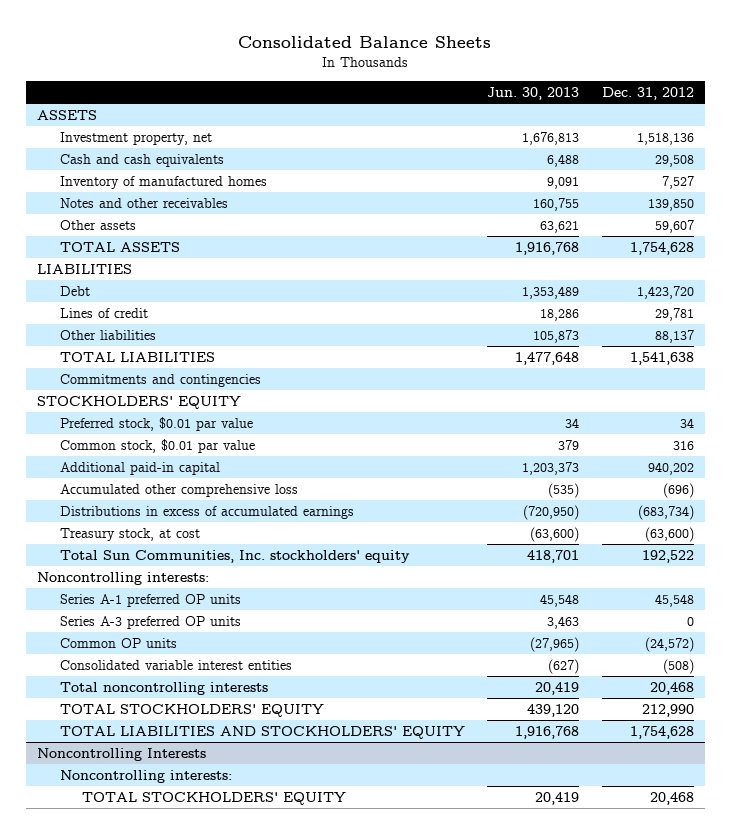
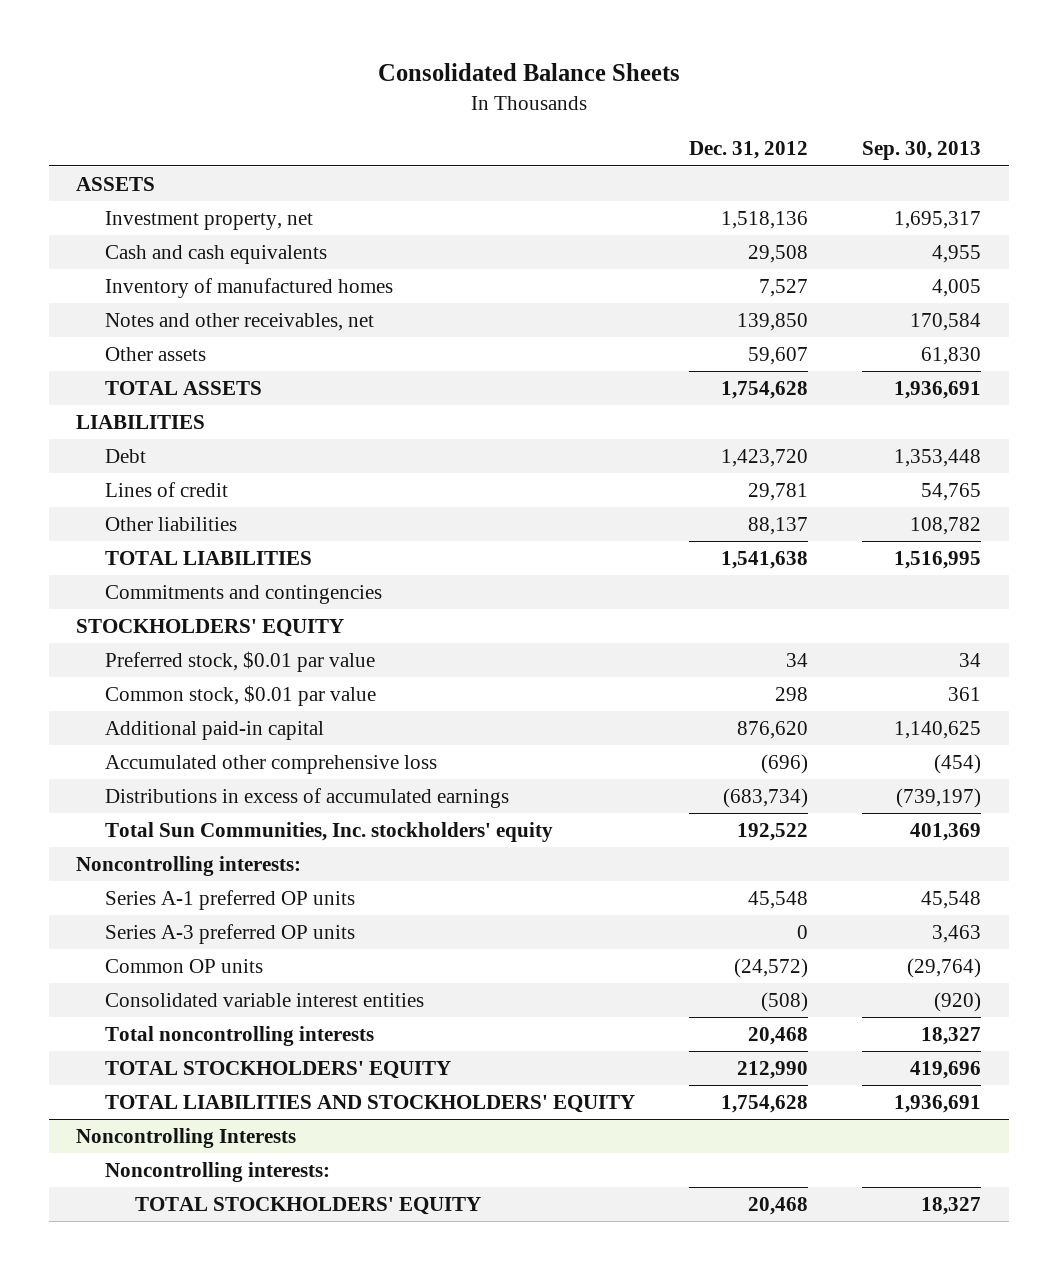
[487,87,580,101] Jun. 30, 2013 -> none
none -> [862,141,982,161] Sep. 30, 2013
[59,197,228,208] Notes and other receivables -> [105,313,375,332] Notes and other receivables, net
[672,440,694,450] 316 -> [775,687,809,702] 298
[647,461,694,475] 940,202 -> [737,721,809,740] 876,620
[59,527,200,541] Treasury stock, at cost -> none

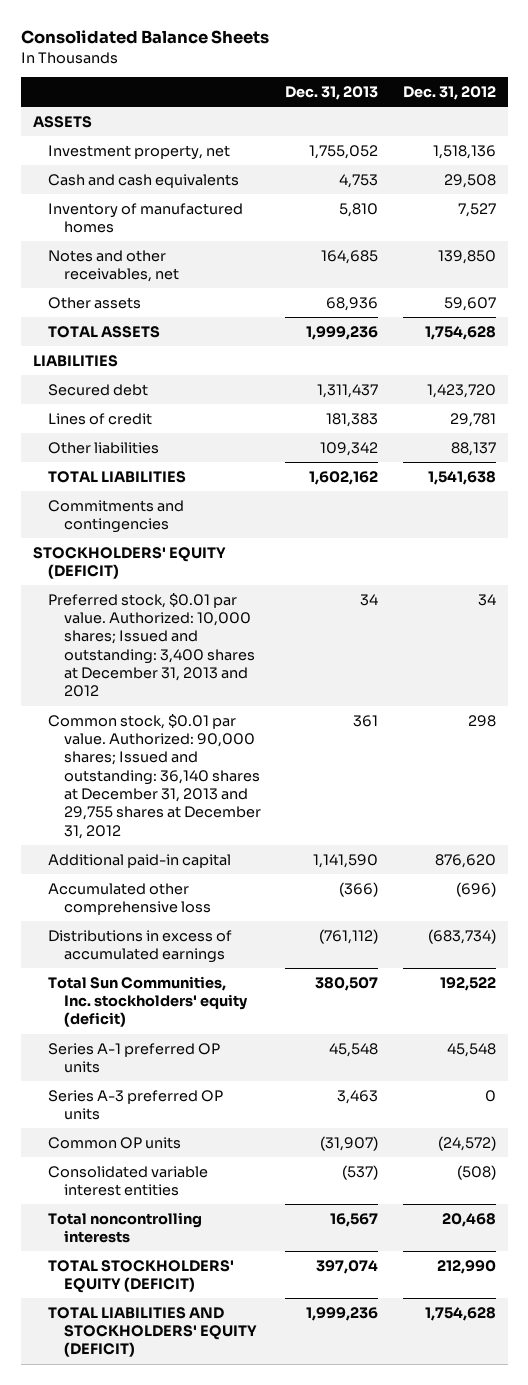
[862,141,982,161] Sep. 30, 2013 -> none
none -> [285,85,379,100] Dec. 31, 2013
[105,449,147,464] Debt -> [48,383,149,396] Secured debt
[75,619,344,638] STOCKHOLDERS' EQUITY -> [32,546,226,580] STOCKHOLDERS' EQUITY (DEFICIT)
[105,651,376,673] Preferred stock, $0.01 par value -> [48,592,256,698] Preferred stock, $0.01 par value. Authorized: 10,000 shares; Issued and outstanding: 3,400 shares at December 31, 2013 and 2012
[105,685,377,707] Common stock, $0.01 par value -> [48,713,262,839] Common stock, $0.01 par value. Authorized: 90,000 shares; Issued and outstanding: 36,140 shares at December 31, 2013 and 29,755 shares at December 31, 2012
[75,856,301,877] Noncontrolling interests: -> none
[105,822,554,843] Total Sun Communities, Inc. stockholders' equity -> [48,975,249,1028] Total Sun Communities, Inc. stockholders' equity (deficit)
[75,1128,296,1149] Noncontrolling Interests -> none
[105,1162,331,1183] Noncontrolling interests: -> none
[134,1197,481,1216] TOTAL STOCKHOLDERS' EQUITY -> none
[105,1061,452,1080] TOTAL STOCKHOLDERS' EQUITY -> [48,1259,235,1294] TOTAL STOCKHOLDERS' EQUITY (DEFICIT)
[105,1095,636,1114] TOTAL LIABILITIES AND STOCKHOLDERS' EQUITY -> [48,1306,258,1358] TOTAL LIABILITIES AND STOCKHOLDERS' EQUITY (DEFICIT)

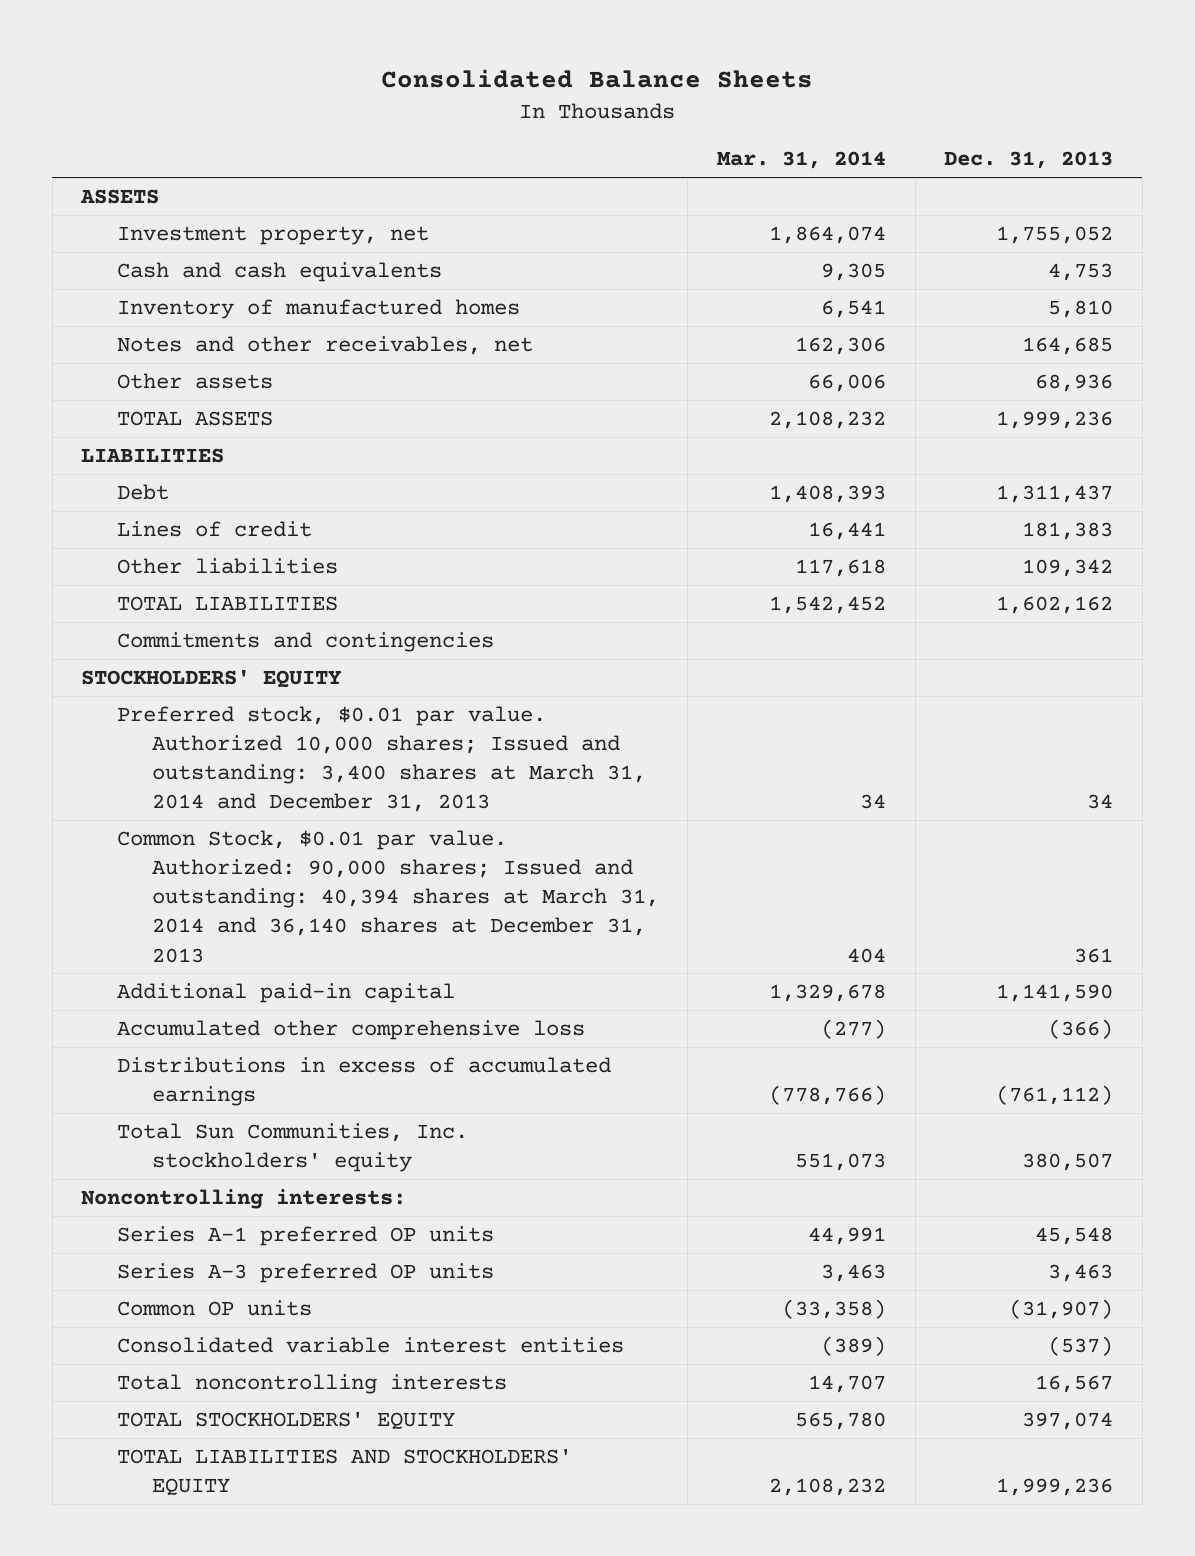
[402,85,496,100] Dec. 31, 2012 -> none
none -> [717,151,887,170] Mar. 31, 2014
[48,383,149,396] Secured debt -> [116,483,169,500] Debt
[32,546,226,580] STOCKHOLDERS' EQUITY (DEFICIT) -> [81,669,343,688] STOCKHOLDERS' EQUITY
[48,592,256,698] Preferred stock, $0.01 par value. Authorized: 10,000 shares; Issued and outstanding: 3,400 shares at December 31, 2013 and 2012 -> [116,705,646,813] Preferred stock, $0.01 par value. Authorized 10,000 shares; Issued and outstanding: 3,400 shares at March 31, 2014 and December 31, 2013
[48,713,262,839] Common stock, $0.01 par value. Authorized: 90,000 shares; Issued and outstanding: 36,140 shares at December 31, 2013 and 29,755 shares at December 31, 2012 -> [116,829,659,963] Common Stock, $0.01 par value. Authorized: 90,000 shares; Issued and outstanding: 40,394 shares at March 31, 2014 and 36,140 shares at December 31, 2013
[48,975,249,1028] Total Sun Communities, Inc. stockholders' equity (deficit) -> [116,1122,468,1173] Total Sun Communities, Inc. stockholders' equity
none -> [81,1188,407,1209] Noncontrolling interests:
[48,1259,235,1294] TOTAL STOCKHOLDERS' EQUITY (DEFICIT) -> [116,1411,455,1430] TOTAL STOCKHOLDERS' EQUITY
[48,1306,258,1358] TOTAL LIABILITIES AND STOCKHOLDERS' EQUITY (DEFICIT) -> [116,1448,572,1497] TOTAL LIABILITIES AND STOCKHOLDERS' EQUITY

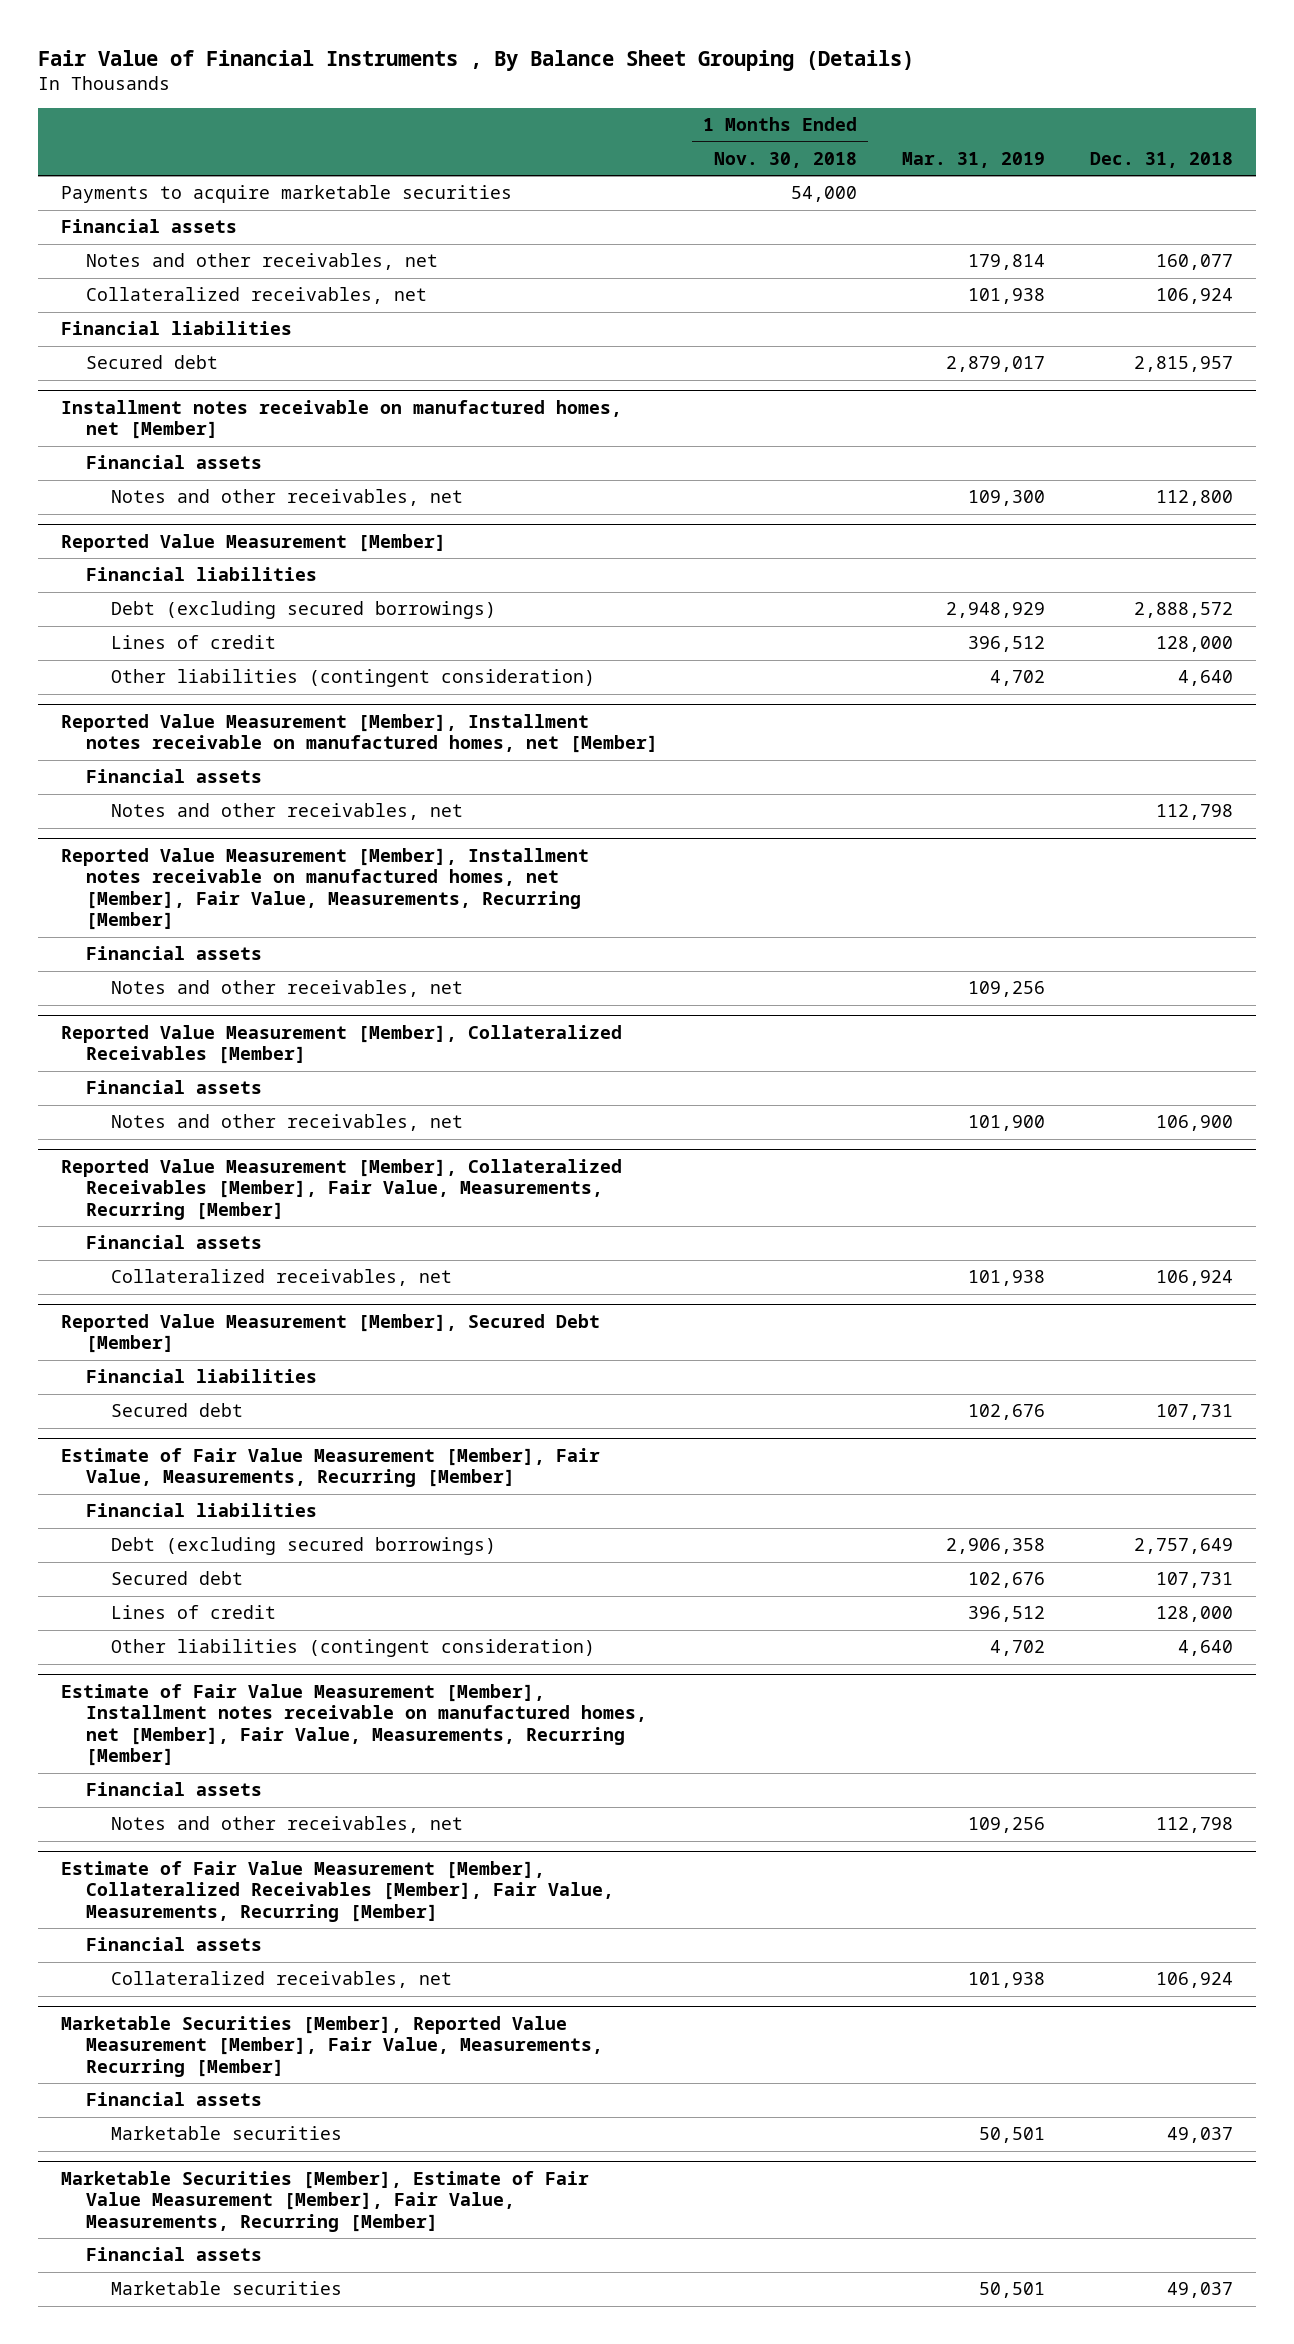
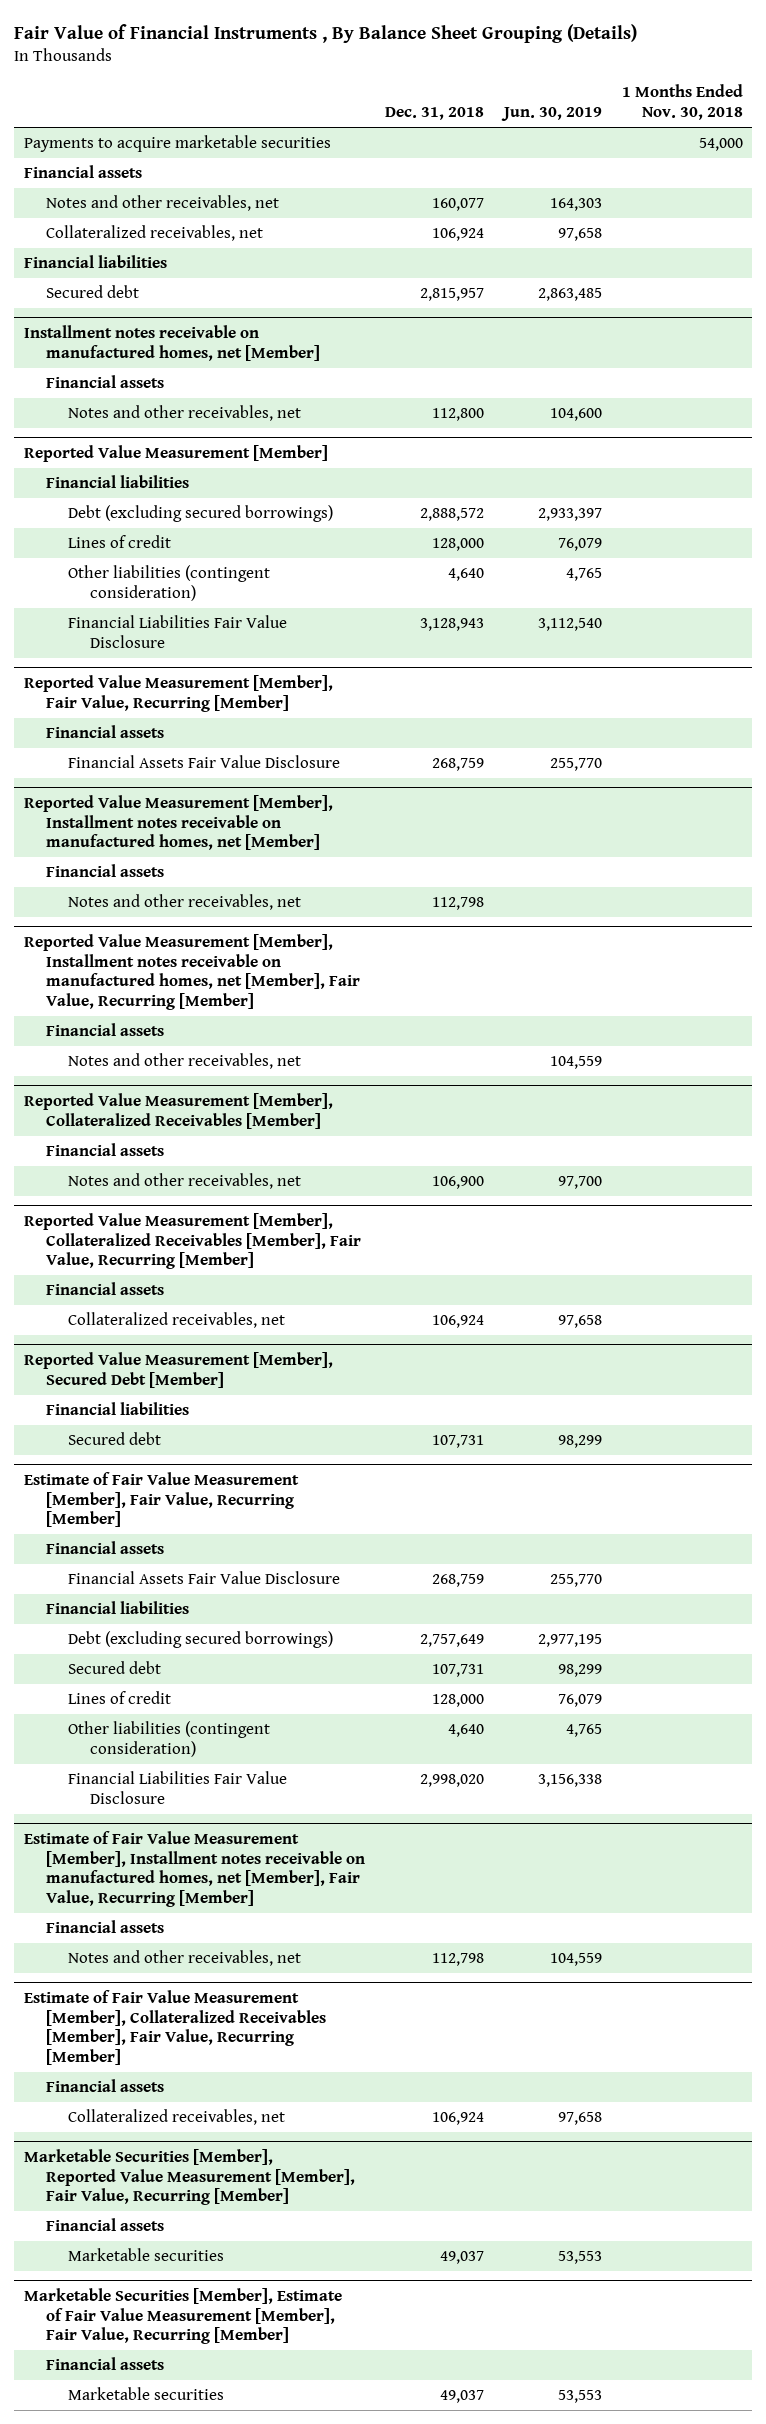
[902,151,1046,168] Mar. 31, 2019 -> none
none -> [500,107,602,122] Jun. 30, 2019
none -> [67,615,287,648] Financial Liabilities Fair Value Disclosure
none -> [23,675,333,712] Reported Value Measurement [Member], Fair Value, Recurring [Member]
none -> [45,725,164,739] Financial assets
none -> [67,755,340,769] Financial Assets Fair Value Disclosure
[60,847,589,931] Reported Value Measurement [Member], Installment notes receivable on manufactured homes, net [Member], Fair Value, Measurements, Recurring [Member] -> [23,934,360,1010] Reported Value Measurement [Member], Installment notes receivable on manufactured homes, net [Member], Fair Value, Recurring [Member]
[60,1158,622,1220] Reported Value Measurement [Member], Collateralized Receivables [Member], Fair Value, Measurements, Recurring [Member] -> [23,1213,361,1270] Reported Value Measurement [Member], Collateralized Receivables [Member], Fair Value, Recurring [Member]
[60,1447,600,1488] Estimate of Fair Value Measurement [Member], Fair Value, Measurements, Recurring [Member] -> [23,1472,299,1528] Estimate of Fair Value Measurement [Member], Fair Value, Recurring [Member]
none -> [45,1541,164,1555] Financial assets
none -> [67,1571,340,1585] Financial Assets Fair Value Disclosure
none -> [67,1771,287,1804] Financial Liabilities Fair Value Disclosure
[60,1683,647,1767] Estimate of Fair Value Measurement [Member], Installment notes receivable on manufactured homes, net [Member], Fair Value, Measurements, Recurring [Member] -> [23,1831,365,1907] Estimate of Fair Value Measurement [Member], Installment notes receivable on manufactured homes, net [Member], Fair Value, Recurring [Member]
[60,1860,614,1922] Estimate of Fair Value Measurement [Member], Collateralized Receivables [Member], Fair Value, Measurements, Recurring [Member] -> [23,1990,326,2065] Estimate of Fair Value Measurement [Member], Collateralized Receivables [Member], Fair Value, Recurring [Member]
[60,2015,603,2077] Marketable Securities [Member], Reported Value Measurement [Member], Fair Value, Measurements, Recurring [Member] -> [23,2149,355,2206] Marketable Securities [Member], Reported Value Measurement [Member], Fair Value, Recurring [Member]
[60,2170,589,2232] Marketable Securities [Member], Estimate of Fair Value Measurement [Member], Fair Value, Measurements, Recurring [Member] -> [23,2288,342,2345] Marketable Securities [Member], Estimate of Fair Value Measurement [Member], Fair Value, Recurring [Member]

